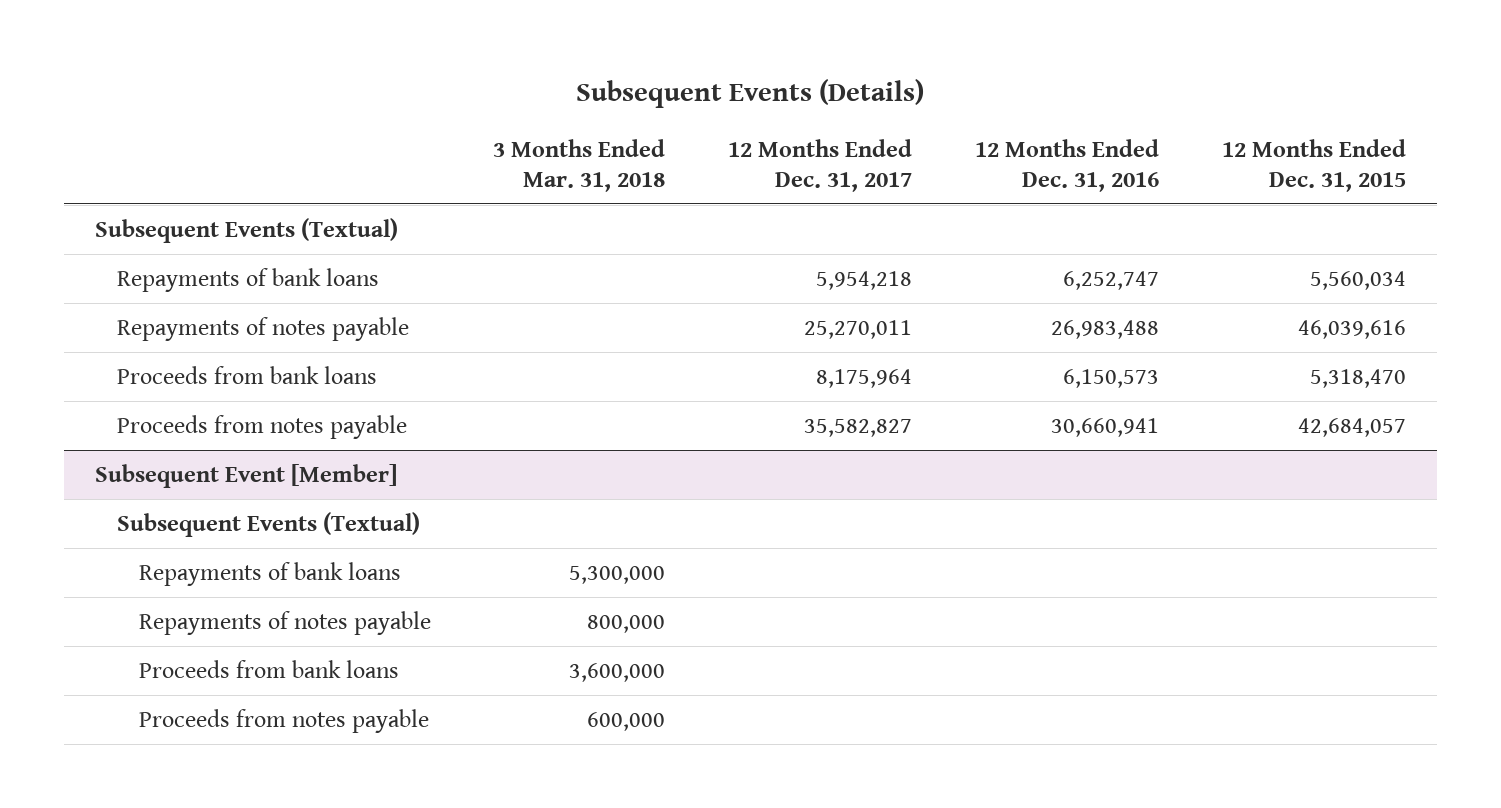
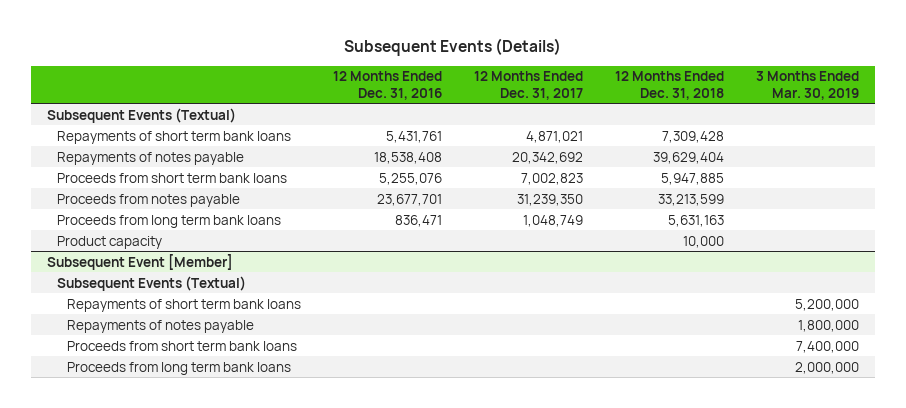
[493,138,666,192] 3 Months Ended Mar. 31, 2018 -> none
[1221,138,1406,192] 12 Months Ended Dec. 31, 2015 -> none
none -> [614,71,724,100] 12 Months Ended Dec. 31, 2018
none -> [755,71,859,100] 3 Months Ended Mar. 30, 2019
[116,267,379,292] Repayments of bank loans -> [56,130,291,144] Repayments of short term bank loans
[816,270,913,290] 5,954,218 -> [525,130,583,143] 4,871,021
[1062,270,1159,290] 6,252,747 -> [385,130,442,143] 5,431,761
[804,319,913,339] 25,270,011 -> [511,151,583,164] 20,342,692
[1050,319,1159,339] 26,983,488 -> [373,151,442,164] 18,538,408
[116,365,377,384] Proceeds from bank loans -> [56,172,287,183] Proceeds from short term bank loans
[816,368,913,388] 8,175,964 -> [520,172,583,185] 7,002,823
[1062,368,1159,388] 6,150,573 -> [378,172,442,185] 5,255,076
[804,418,913,437] 35,582,827 -> [516,193,583,206] 31,239,350
[1050,417,1159,437] 30,660,941 -> [376,193,442,206] 23,677,701
none -> [56,214,281,228] Proceeds from long term bank loans
none -> [56,235,162,249] Product capacity
[138,561,401,586] Repayments of bank loans -> [66,298,301,312] Repayments of short term bank loans
[138,708,429,733] Proceeds from notes payable -> none
[138,659,399,678] Proceeds from bank loans -> [66,340,297,351] Proceeds from short term bank loans
none -> [66,361,291,375] Proceeds from long term bank loans

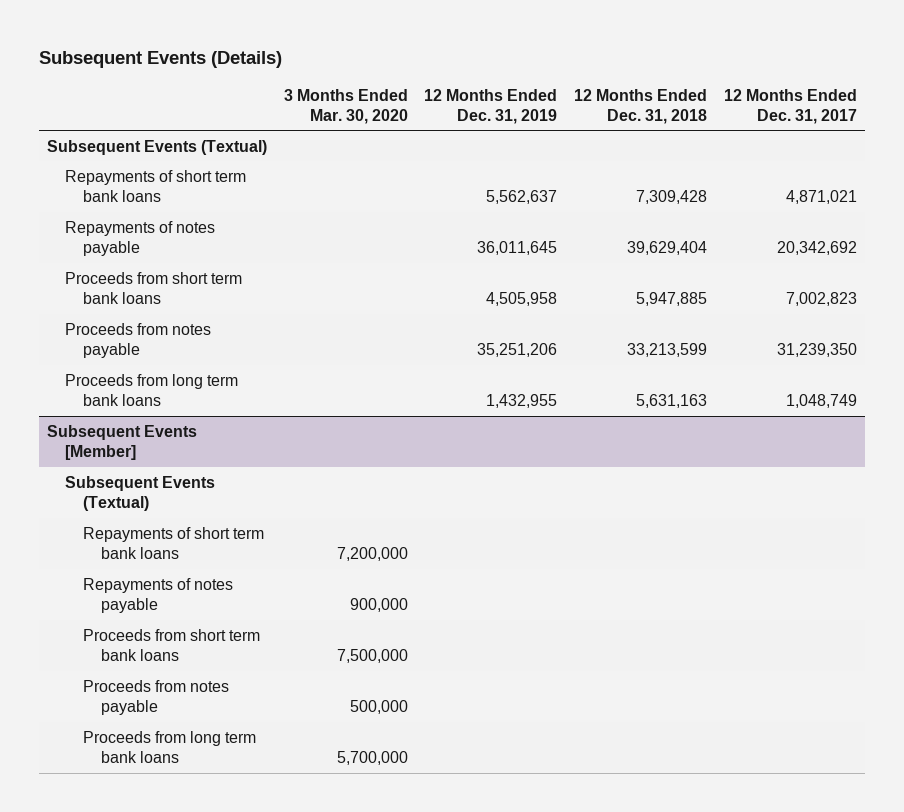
[332,71,442,100] 12 Months Ended Dec. 31, 2016 -> none
[755,71,859,100] 3 Months Ended Mar. 30, 2019 -> none
none -> [283,88,408,124] 3 Months Ended Mar. 30, 2020
none -> [424,88,558,124] 12 Months Ended Dec. 31, 2019
[56,235,162,249] Product capacity -> none
[47,253,234,270] Subsequent Event [Member] -> [47,424,198,460] Subsequent Events [Member]
none -> [82,679,229,715] Proceeds from notes payable

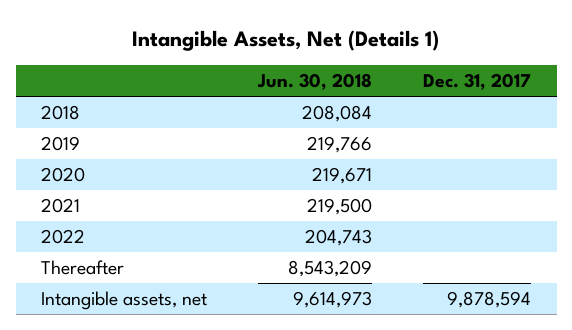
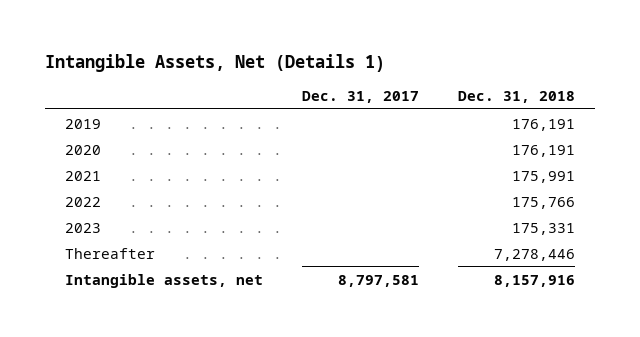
[257,72,373,90] Jun. 30, 2018 -> none
none -> [458,90,576,103] Dec. 31, 2018
[41,104,81,120] 2018 -> none
none -> [64,222,101,233] 2023
[447,290,532,308] 9,878,594 -> [337,274,419,287] 8,797,581

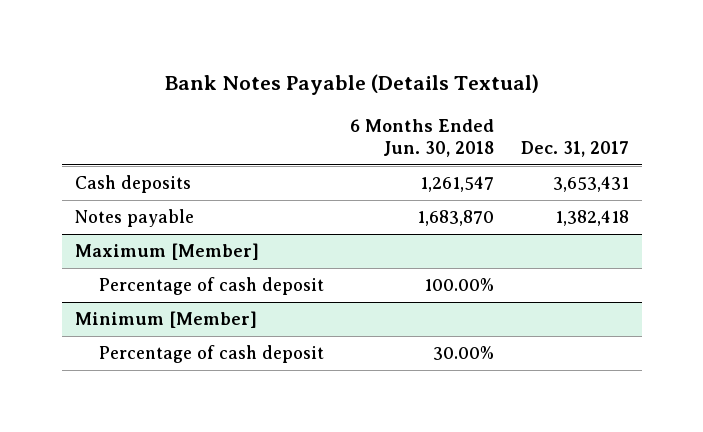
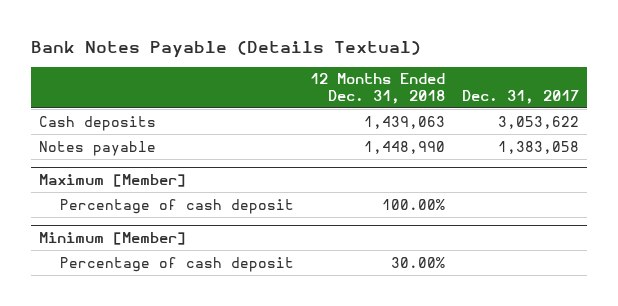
[350,118,495,157] 6 Months Ended Jun. 30, 2018 -> none
none -> [310,73,446,104] 12 Months Ended Dec. 31, 2018
[552,176,629,193] 3,653,431 -> [497,115,579,129] 3,053,622
[554,210,629,227] 1,382,418 -> [497,140,579,154] 1,383,058

